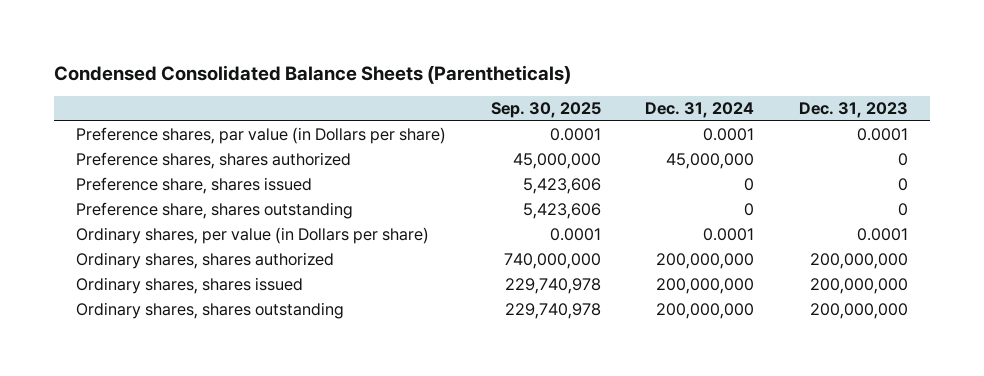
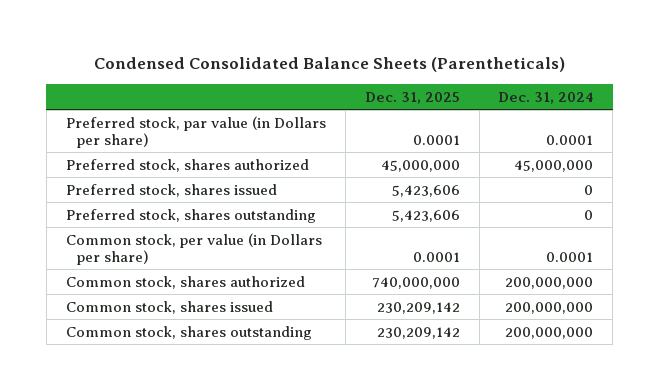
[490,102,601,119] Sep. 30, 2025 -> none
[798,102,908,119] Dec. 31, 2023 -> none
none -> [364,91,460,104] Dec. 31, 2025
[76,127,447,145] Preference shares, par value (in Dollars per share) -> [65,115,326,148] Preferred stock, par value (in Dollars per share)
[76,152,352,170] Preference shares, shares authorized -> [65,158,309,172] Preferred stock, shares authorized
[76,177,313,195] Preference share, shares issued -> [65,183,277,197] Preferred stock, shares issued
[76,202,354,220] Preference share, shares outstanding -> [65,208,316,223] Preferred stock, shares outstanding
[76,227,430,245] Ordinary shares, per value (in Dollars per share) -> [65,232,322,265] Common stock, per value (in Dollars per share)
[76,252,335,270] Ordinary shares, shares authorized -> [65,275,305,289] Common stock, shares authorized
[76,277,304,295] Ordinary shares, shares issued -> [65,300,273,314] Common stock, shares issued
[76,302,345,320] Ordinary shares, shares outstanding -> [65,325,312,340] Common stock, shares outstanding

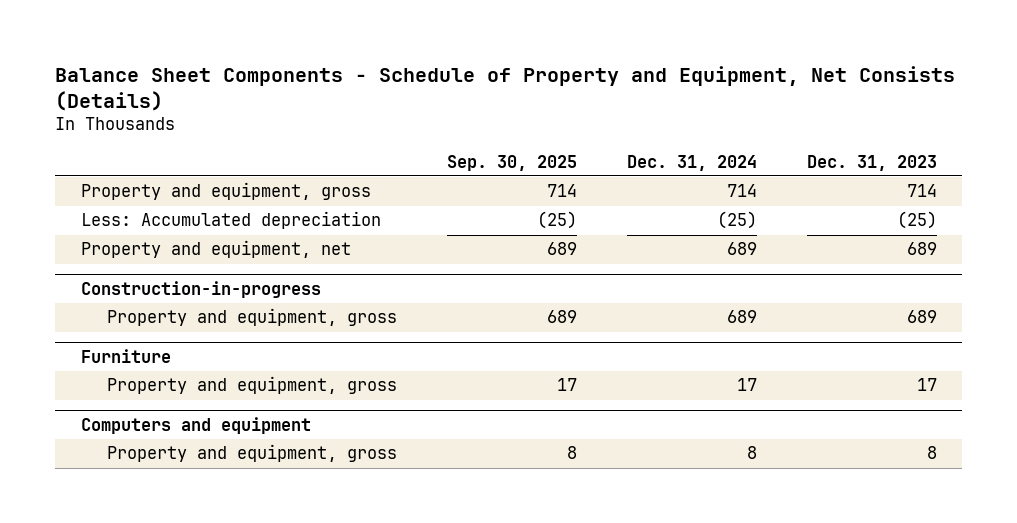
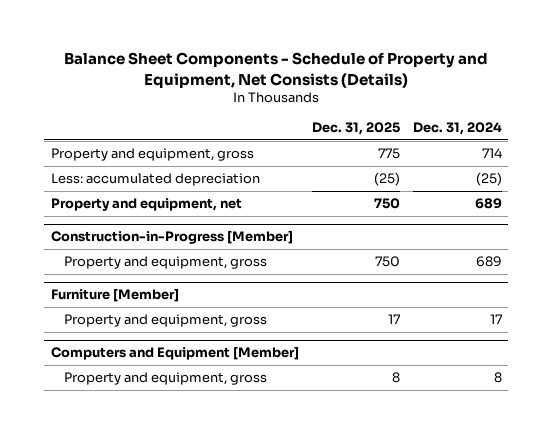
[446,154,577,171] Sep. 30, 2025 -> none
[806,154,937,171] Dec. 31, 2023 -> none
none -> [311,122,400,136] Dec. 31, 2025
[80,211,381,230] Less: Accumulated depreciation -> [50,173,260,187] Less: accumulated depreciation
[80,281,321,299] Construction-in-progress -> [50,230,293,245] Construction-in-Progress [Member]
[80,349,171,364] Furniture -> [50,288,179,303] Furniture [Member]
[80,417,311,435] Computers and equipment -> [50,346,299,361] Computers and Equipment [Member]

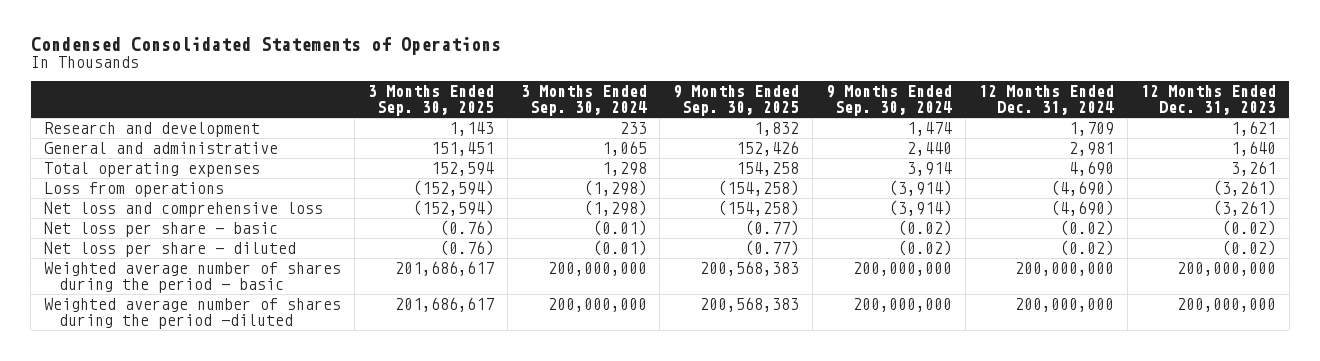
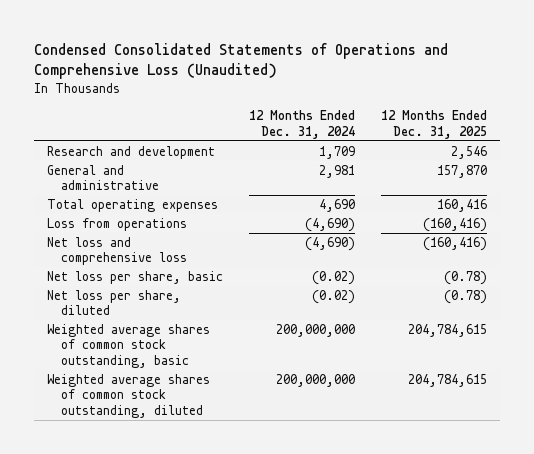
[30,36,501,55] Condensed Consolidated Statements of Operations -> [34,42,449,80] Condensed Consolidated Statements of Operations and Comprehensive Loss (Unaudited)
[367,84,494,117] 3 Months Ended Sep. 30, 2025 -> none
[520,84,647,117] 3 Months Ended Sep. 30, 2024 -> none
[673,84,800,117] 9 Months Ended Sep. 30, 2025 -> none
[826,84,953,117] 9 Months Ended Sep. 30, 2024 -> none
[1140,84,1276,116] 12 Months Ended Dec. 31, 2023 -> none
none -> [380,110,487,139] 12 Months Ended Dec. 31, 2025
[44,221,279,237] Net loss per share - basic -> [47,271,224,285] Net loss per share, basic
[44,241,297,257] Net loss per share - diluted -> [47,290,182,316] Net loss per share, diluted
[44,261,342,294] Weighted average number of shares during the period - basic -> [47,324,211,368] Weighted average shares of common stock outstanding, basic
[44,297,342,330] Weighted average number of shares during the period -diluted -> [47,374,211,418] Weighted average shares of common stock outstanding, diluted

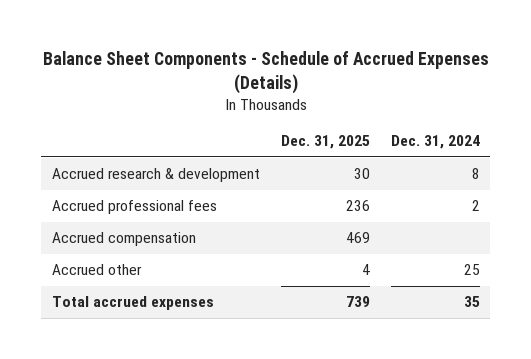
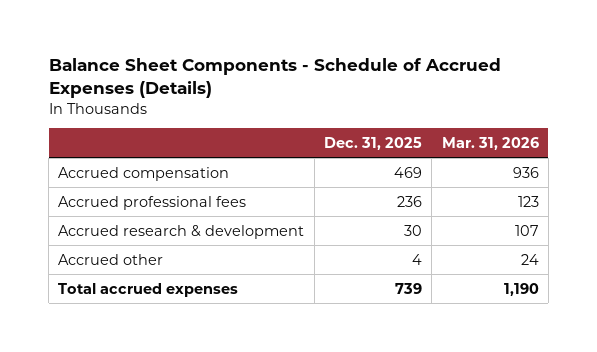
[390,135,480,150] Dec. 31, 2024 -> none
none -> [441,136,539,150] Mar. 31, 2026
[51,200,217,215] Accrued professional fees -> [58,195,247,210] Accrued professional fees
[51,168,260,183] Accrued research & development -> [58,224,305,239] Accrued research & development

